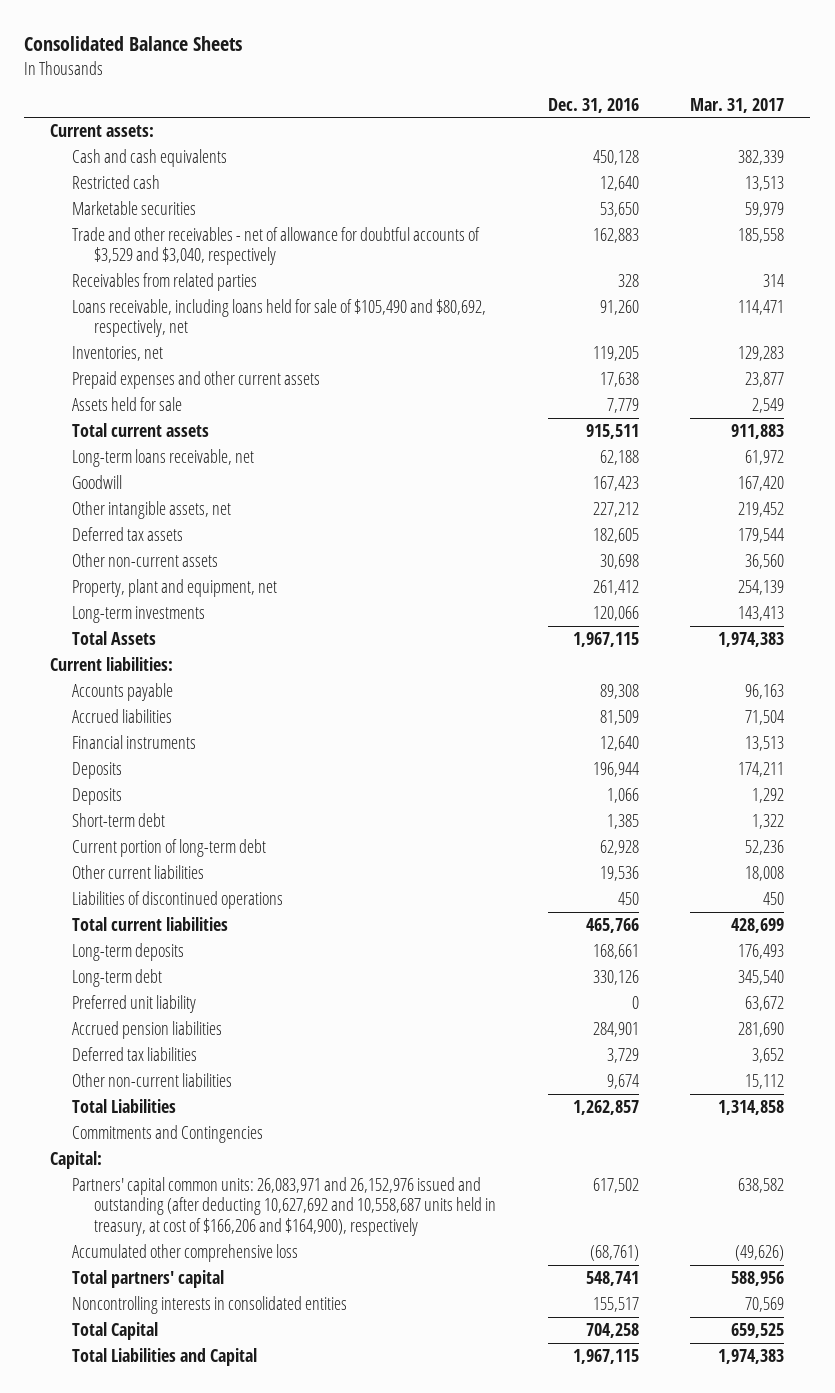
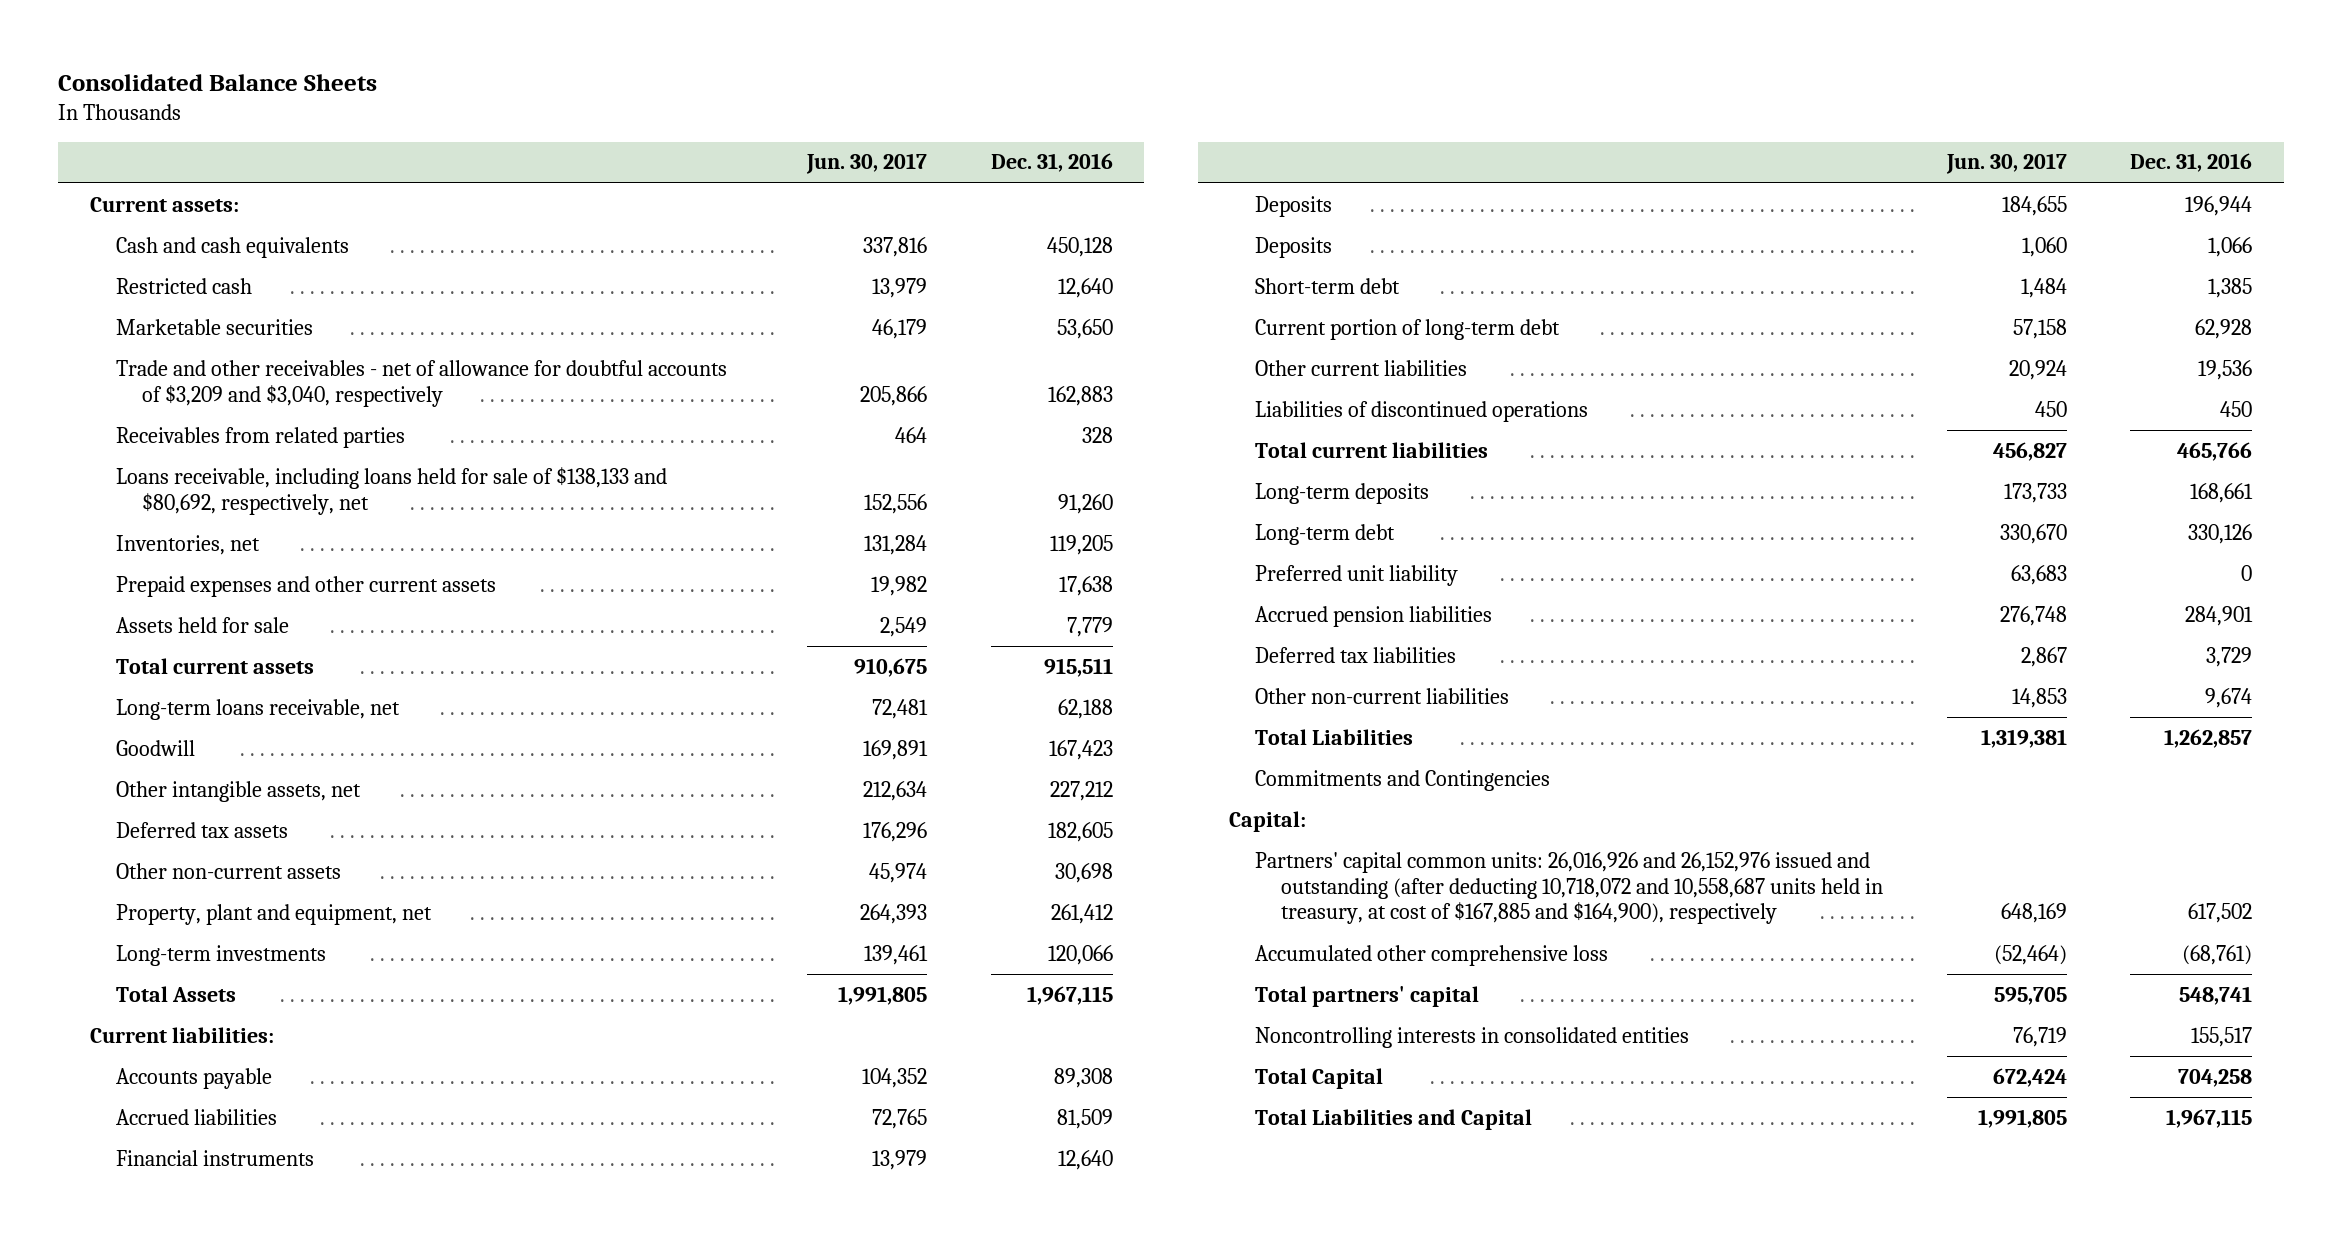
[690,97,785,113] Mar. 31, 2017 -> none
none -> [806,153,928,175] Jun. 30, 2017
[72,226,481,266] Trade and other receivables - net of allowance for doubtful accounts of $3,529 and $3,040, respectively -> [115,359,727,407] Trade and other receivables - net of allowance for doubtful accounts of $3,209 and $3,040, respectively
[72,298,487,338] Loans receivable, including loans held for sale of $105,490 and $80,692, respectively, net -> [115,466,667,515] Loans receivable, including loans held for sale of $138,133 and $80,692, respectively, net
[72,1176,497,1236] Partners' capital common units: 26,083,971 and 26,152,976 issued and outstanding (after deducting 10,627,692 and 10,558,687 units held in treasury, at cost of $166,206 and $164,900), respectively -> [1255,851,1884,925] Partners' capital common units: 26,016,926 and 26,152,976 issued and outstanding (after deducting 10,718,072 and 10,558,687 units held in treasury, at cost of $167,885 and $164,900), respectively

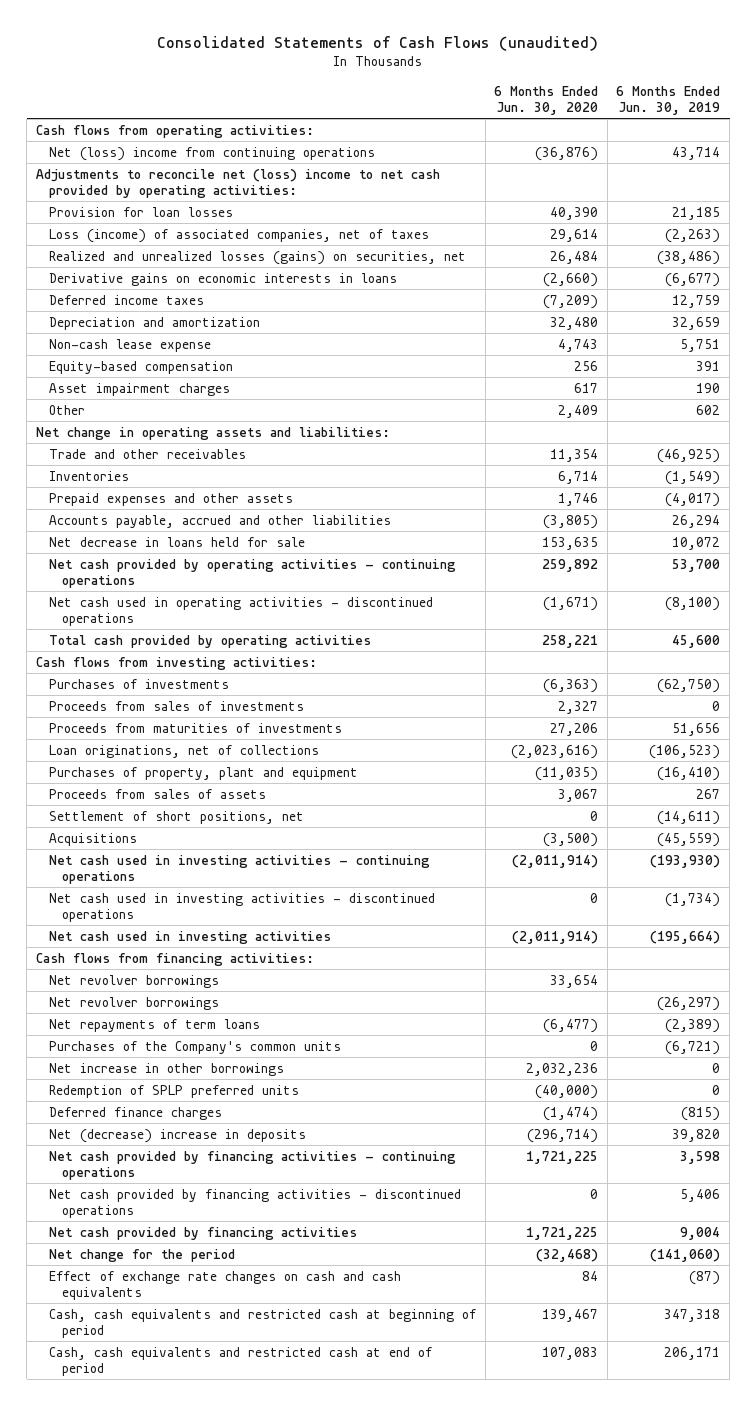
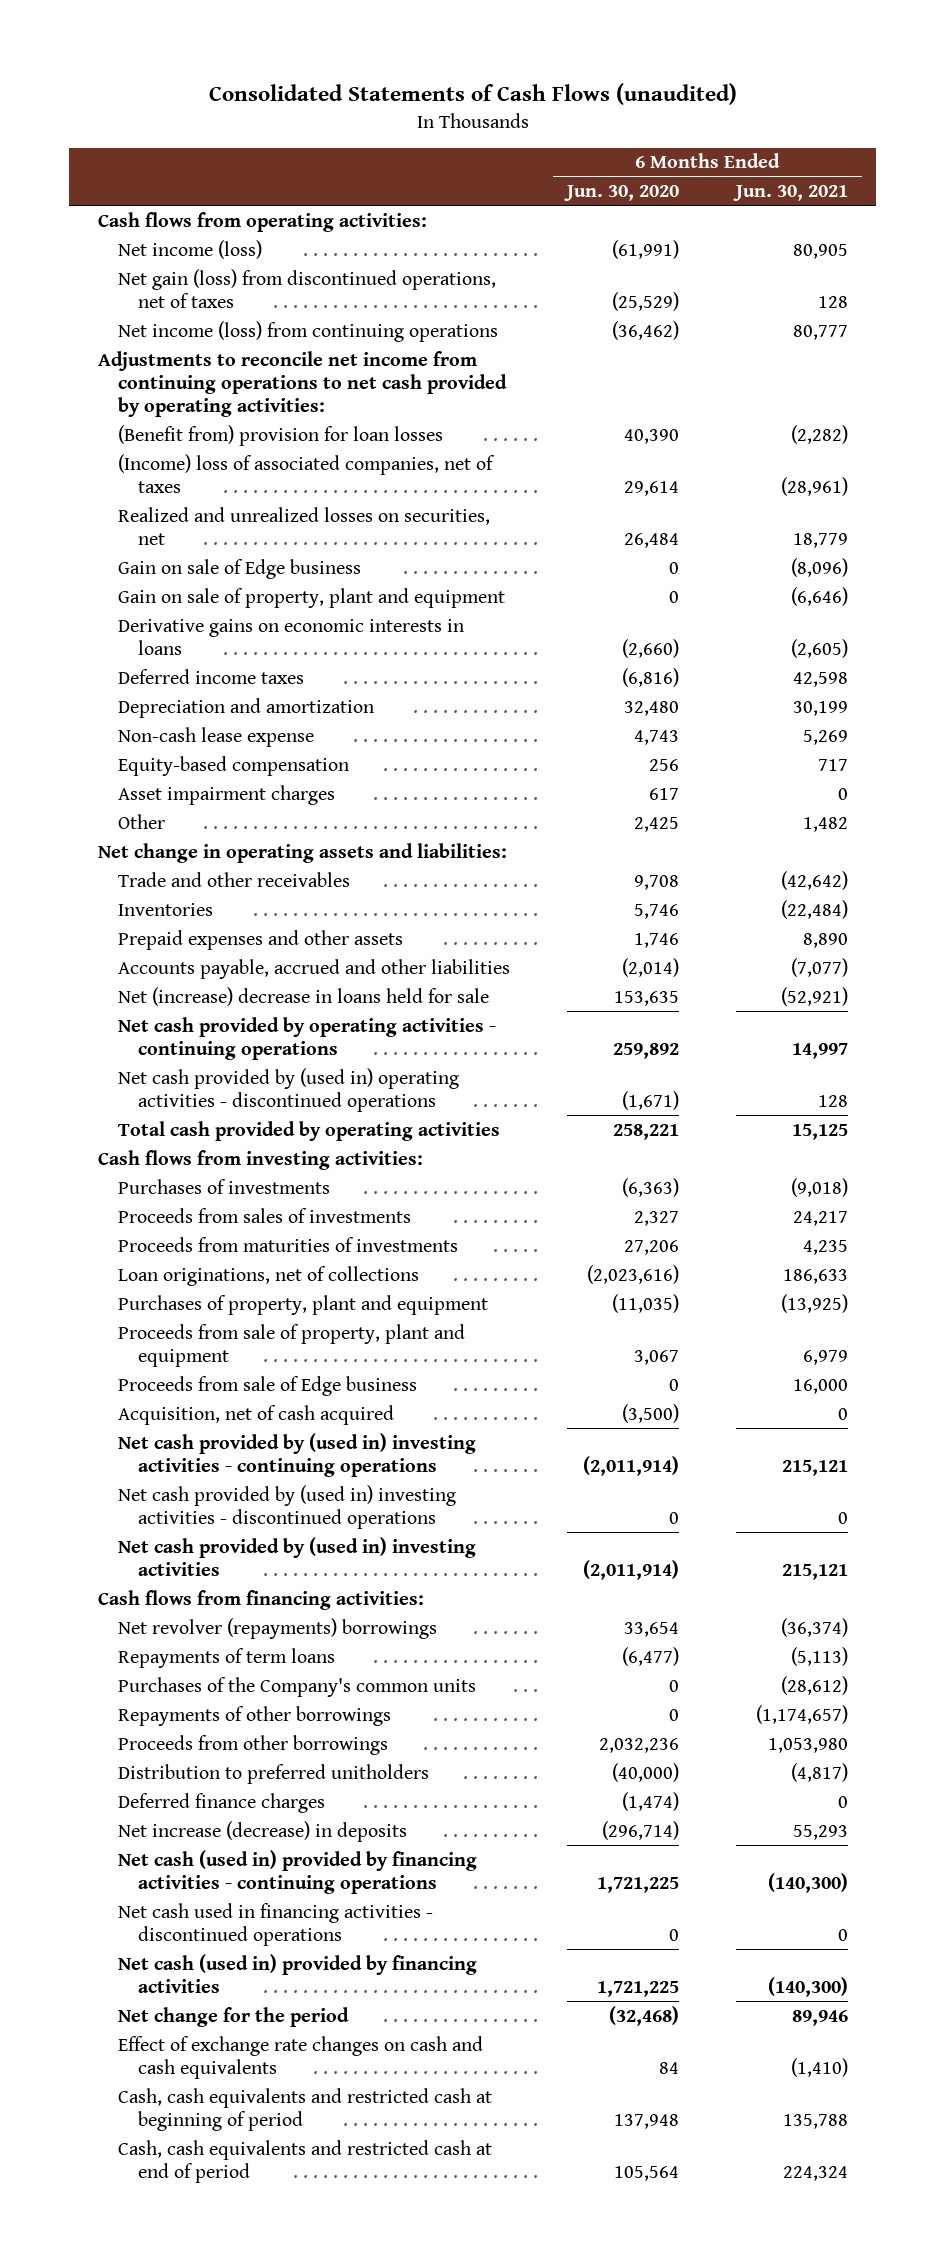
[616,85,721,116] 6 Months Ended Jun. 30, 2019 -> none
none -> [732,185,848,202] Jun. 30, 2021
none -> [117,239,262,259] Net income (loss)
none -> [117,268,496,308] Net gain (loss) from discontinued operations, net of taxes
[48,146,375,161] Net (loss) income from continuing operations -> [117,320,498,342] Net income (loss) from continuing operations
[535,146,599,161] (36,876) -> [611,320,679,340] (36,462)
[35,168,440,198] Adjustments to reconcile net (loss) income to net cash provided by operating activities: -> [97,350,507,418] Adjustments to reconcile net income from continuing operations to net cash provided by operating activities:
[48,206,233,217] Provision for loan losses -> [117,424,443,446] (Benefit from) provision for loan losses
[48,228,429,243] Loss (income) of associated companies, net of taxes -> [117,453,495,493] (Income) loss of associated companies, net of taxes
[48,250,466,265] Realized and unrealized losses (gains) on securities, net -> [117,506,490,545] Realized and unrealized losses on securities, net
none -> [117,558,361,579] Gain on sale of Edge business
none -> [117,587,505,608] Gain on sale of property, plant and equipment
[543,294,599,309] (7,209) -> [621,667,679,687] (6,816)
[558,404,599,418] 2,409 -> [633,816,679,832] 2,425
[550,448,599,462] 11,354 -> [633,874,679,890] 9,708
[558,470,599,484] 6,714 -> [633,903,679,919] 5,746
[543,514,599,529] (3,805) -> [621,957,679,977] (2,014)
[48,536,305,547] Net decrease in loans held for sale -> [117,986,489,1006] Net (increase) decrease in loans held for sale
[48,596,433,626] Net cash used in operating activities - discontinued operations -> [117,1067,459,1112] Net cash provided by (used in) operating activities - discontinued operations
[48,810,304,824] Settlement of short positions, net -> none
[48,788,266,799] Proceeds from sales of assets -> [117,1323,465,1367] Proceeds from sale of property, plant and equipment
none -> [117,1375,417,1396] Proceeds from sale of Edge business
[48,832,137,846] Acquisitions -> [117,1404,394,1425] Acquisition, net of cash acquired
[48,854,430,884] Net cash used in investing activities - continuing operations -> [117,1432,476,1477] Net cash provided by (used in) investing activities - continuing operations
[48,892,435,922] Net cash used in investing activities - discontinued operations -> [117,1484,456,1529] Net cash provided by (used in) investing activities - discontinued operations
[48,930,331,944] Net cash used in investing activities -> [117,1536,476,1576] Net cash provided by (used in) investing activities
[48,996,219,1010] Net revolver borrowings -> none
[48,974,219,988] Net revolver borrowings -> [117,1617,437,1639] Net revolver (repayments) borrowings
[48,1018,260,1032] Net repayments of term loans -> [117,1647,335,1668] Repayments of term loans
none -> [117,1705,391,1726] Repayments of other borrowings
[48,1062,284,1076] Net increase in other borrowings -> [117,1734,388,1755] Proceeds from other borrowings
[48,1084,299,1098] Redemption of SPLP preferred units -> [117,1763,429,1784] Distribution to preferred unitholders
[48,1128,306,1143] Net (decrease) increase in deposits -> [117,1820,407,1842] Net increase (decrease) in deposits
[48,1150,456,1180] Net cash provided by financing activities - continuing operations -> [117,1849,477,1894] Net cash (used in) provided by financing activities - continuing operations
[48,1188,461,1218] Net cash provided by financing activities - discontinued operations -> [117,1902,433,1946] Net cash used in financing activities - discontinued operations
[48,1226,357,1240] Net cash provided by financing activities -> [117,1953,477,1993] Net cash (used in) provided by financing activities
[542,1308,599,1322] 139,467 -> [613,2113,679,2129] 137,948
[542,1346,599,1360] 107,083 -> [613,2165,679,2181] 105,564

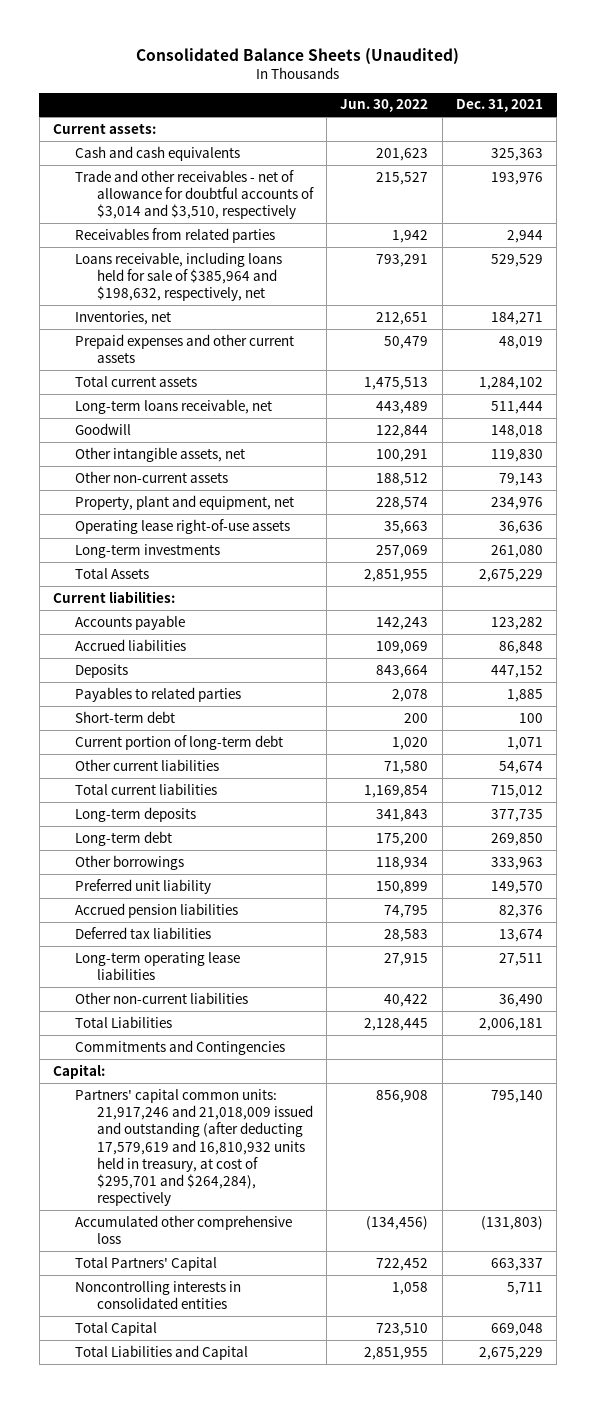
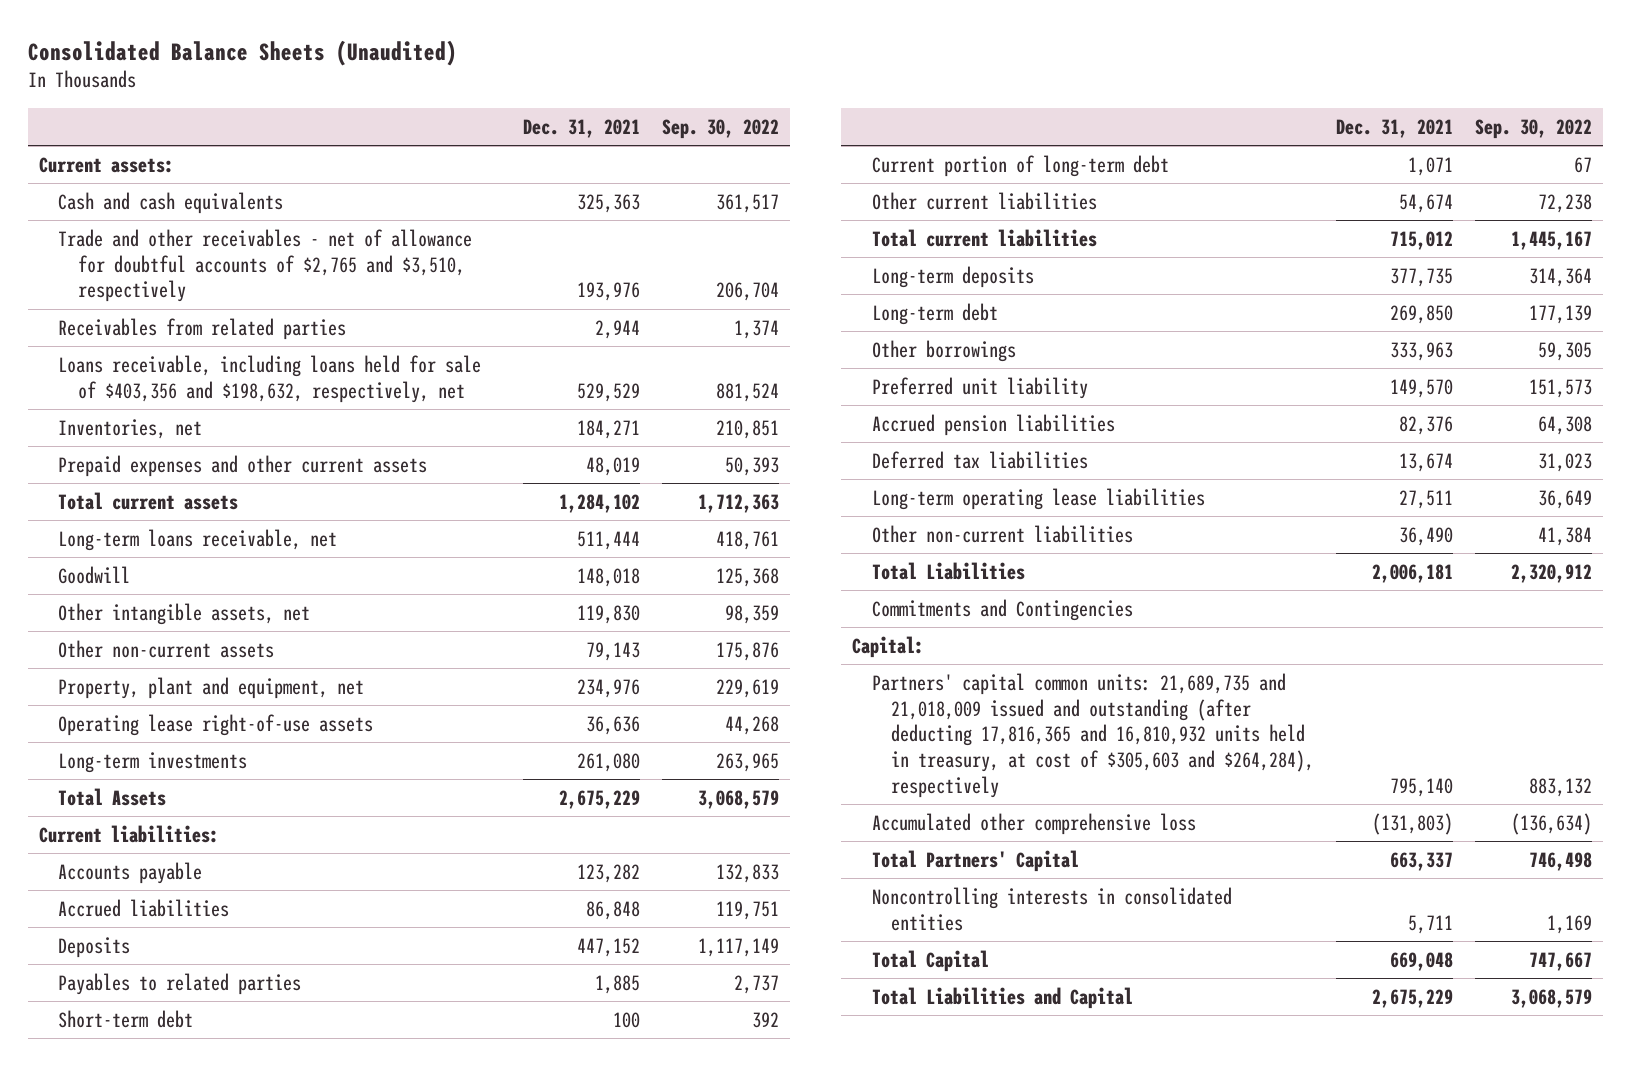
[340,99,429,113] Jun. 30, 2022 -> none
none -> [662,118,780,139] Sep. 30, 2022
[74,169,314,220] Trade and other receivables - net of allowance for doubtful accounts of $3,014 and $3,510, respectively -> [58,228,473,303] Trade and other receivables - net of allowance for doubtful accounts of $2,765 and $3,510, respectively
[74,251,282,302] Loans receivable, including loans held for sale of $385,964 and $198,632, respectively, net -> [58,354,482,403] Loans receivable, including loans held for sale of $403,356 and $198,632, respectively, net
[74,1088,313,1207] Partners' capital common units: 21,917,246 and 21,018,009 issued and outstanding (after deducting 17,579,619 and 16,810,932 units held in treasury, at cost of $295,701 and $264,284), respectively -> [871,672,1315,798] Partners' capital common units: 21,689,735 and 21,018,009 issued and outstanding (after deducting 17,816,365 and 16,810,932 units held in treasury, at cost of $305,603 and $264,284), respectively

